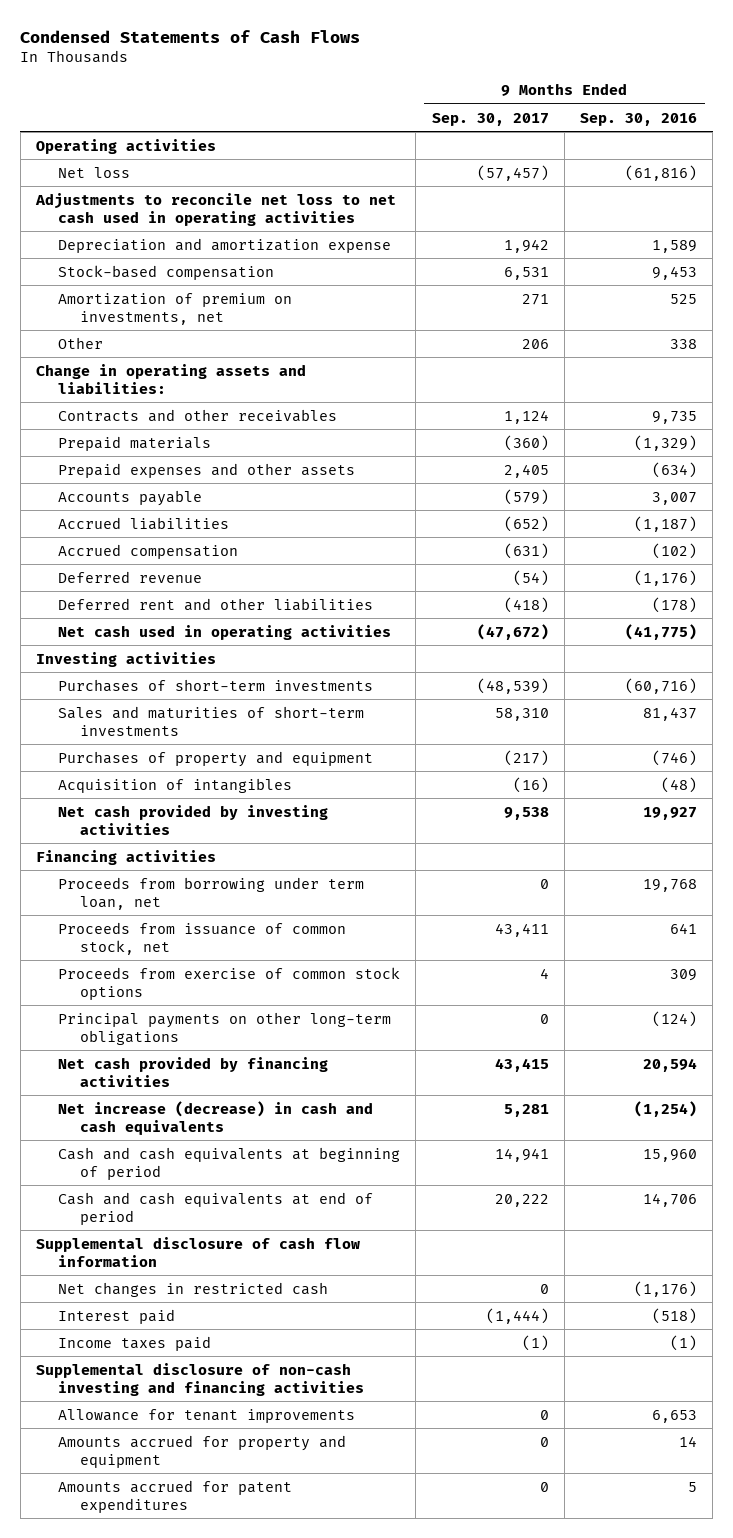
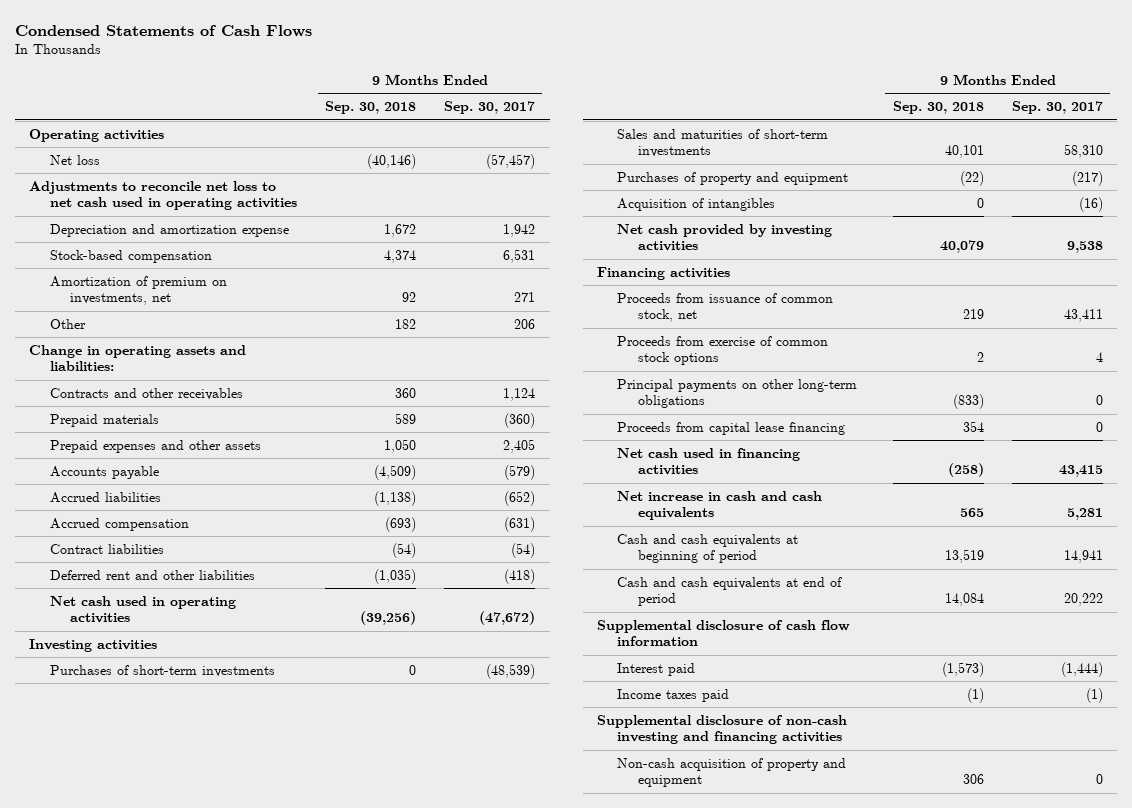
[580,112,698,126] Sep. 30, 2016 -> none
none -> [325,101,417,115] Sep. 30, 2018
[58,570,203,583] Deferred revenue -> none
none -> [49,543,164,554] Contract liabilities
[58,876,365,910] Proceeds from borrowing under term loan, net -> none
none -> [617,421,846,435] Proceeds from capital lease financing
[58,1056,329,1087] Net cash provided by financing activities -> [617,447,801,476] Net cash used in financing activities
[58,1100,374,1135] Net increase (decrease) in cash and cash equivalents -> [617,490,823,521] Net increase in cash and cash equivalents
[58,1281,329,1297] Net changes in restricted cash -> none
[58,1408,356,1423] Allowance for tenant improvements -> none
[58,1434,347,1468] Amounts accrued for property and equipment -> none
[58,1479,293,1513] Amounts accrued for patent expenditures -> none
none -> [617,757,847,788] Non-cash acquisition of property and equipment

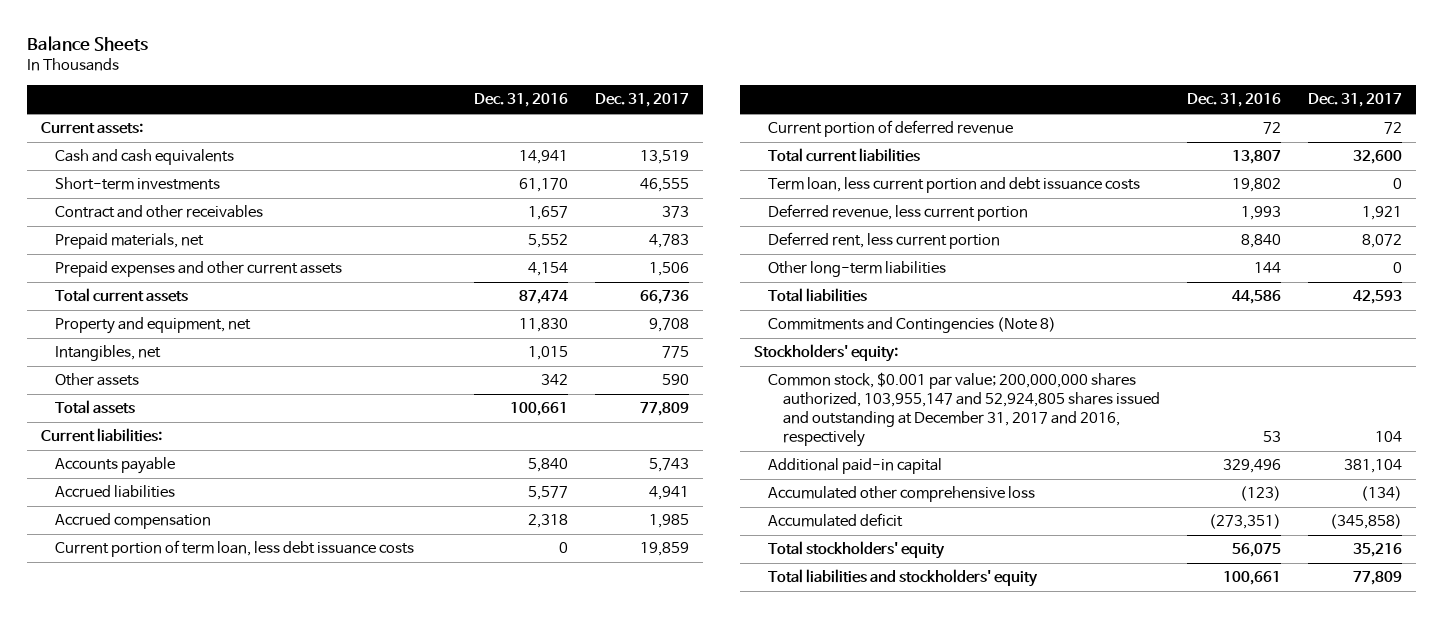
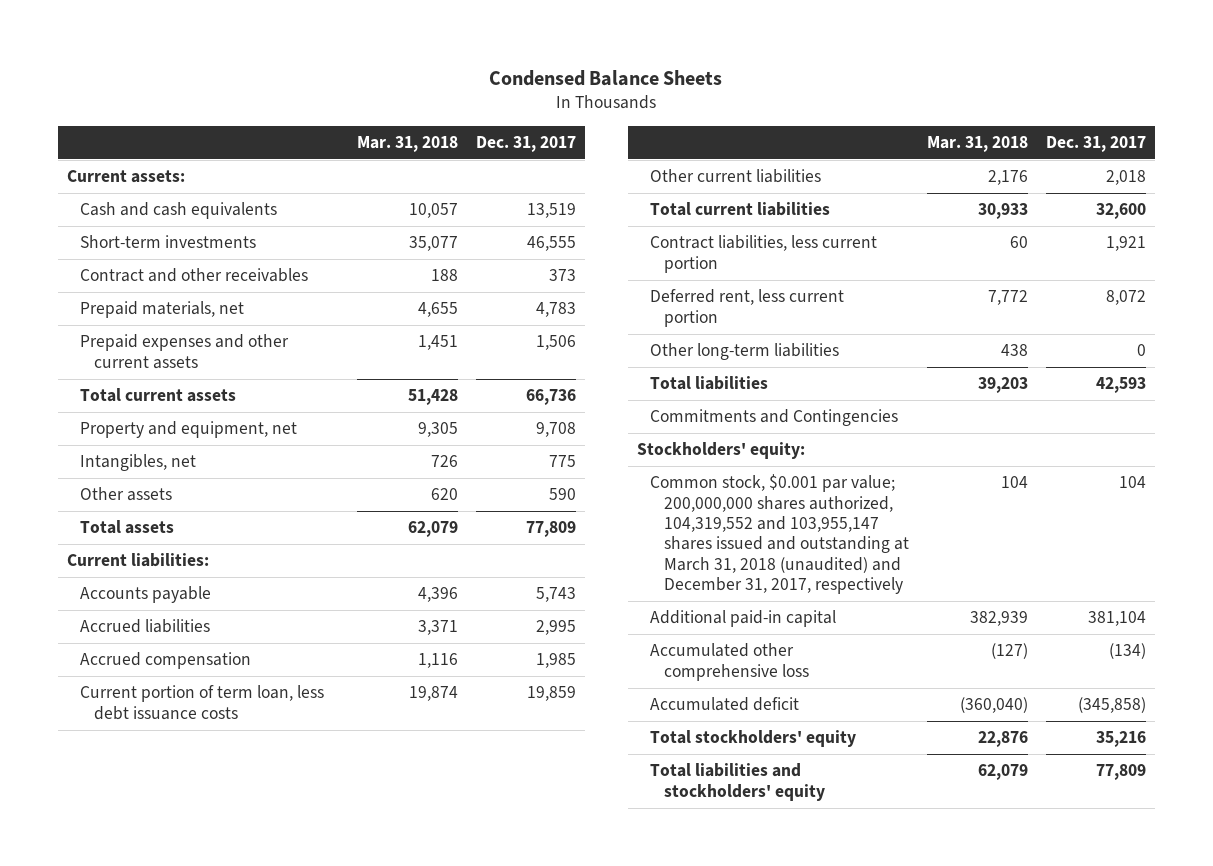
[27,36,149,52] Balance Sheets -> [489,69,723,86] Condensed Balance Sheets
[473,93,568,108] Dec. 31, 2016 -> none
none -> [356,136,458,153] Mar. 31, 2018
[649,486,690,501] 4,941 -> [535,620,576,636] 2,995
[768,120,1014,138] Current portion of deferred revenue -> none
none -> [650,169,822,184] Other current liabilities
[768,177,1141,194] Term loan, less current portion and debt issuance costs -> none
[768,204,1029,222] Deferred revenue, less current portion -> [650,235,878,273] Contract liabilities, less current portion
[768,317,1057,334] Commitments and Contingencies (Note 8) -> [650,409,899,427] Commitments and Contingencies
[768,372,1160,448] Common stock, $0.001 par value; 200,000,000 shares authorized, 103,955,147 and 52,924,805 shares issued and outstanding at December 31, 2017 and 2016, respectively -> [650,474,909,595] Common stock, $0.001 par value; 200,000,000 shares authorized, 104,319,552 and 103,955,147 shares issued and outstanding at March 31, 2018 (unaudited) and December 31, 2017, respectively

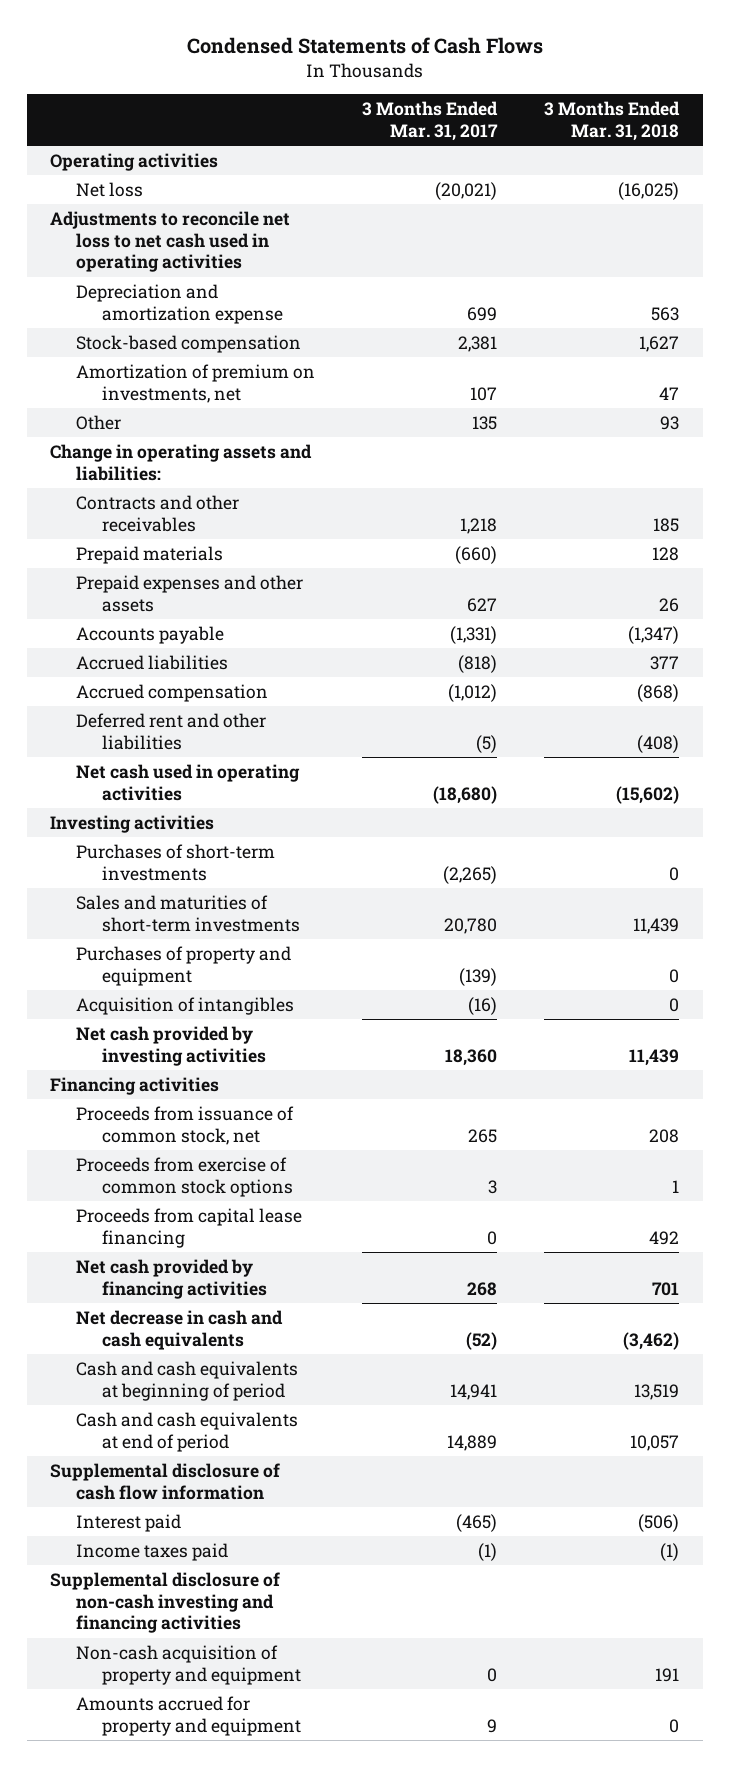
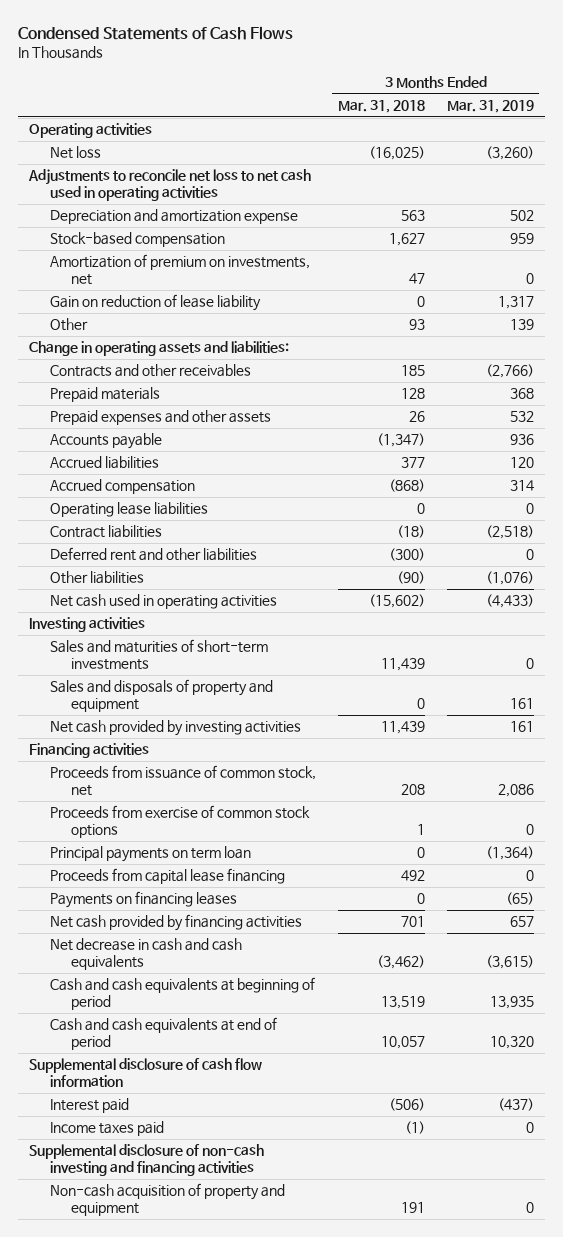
[362,101,499,141] 3 Months Ended Mar. 31, 2017 -> none
none -> [446,99,534,113] Mar. 31, 2019
none -> [50,294,262,312] Gain on reduction of lease liability
none -> [50,502,209,518] Operating lease liabilities
none -> [50,525,163,539] Contract liabilities
[637,734,680,753] (408) -> [388,548,425,562] (300)
none -> [50,571,145,585] Other liabilities
[76,843,276,881] Purchases of short-term investments -> none
[76,996,295,1015] Acquisition of intangibles -> none
[76,945,292,986] Purchases of property and equipment -> [50,679,274,712] Sales and disposals of property and equipment
none -> [50,846,252,863] Principal payments on term loan
none -> [50,891,238,909] Payments on financing leases
[76,1695,302,1736] Amounts accrued for property and equipment -> none

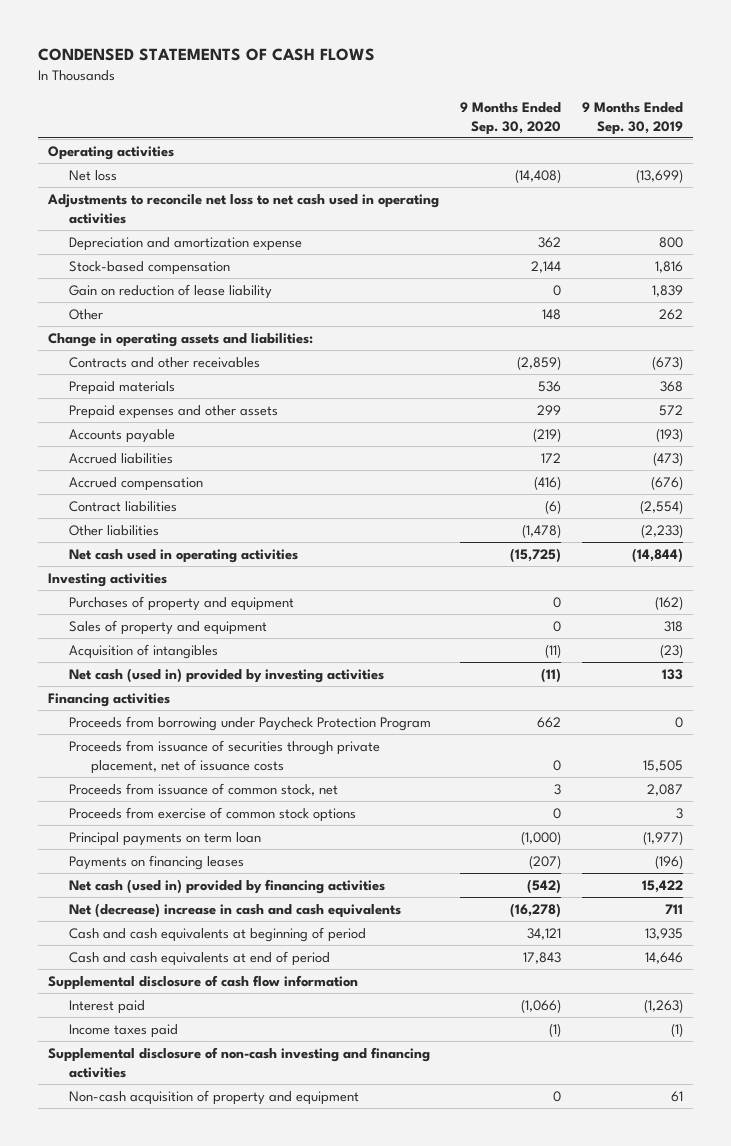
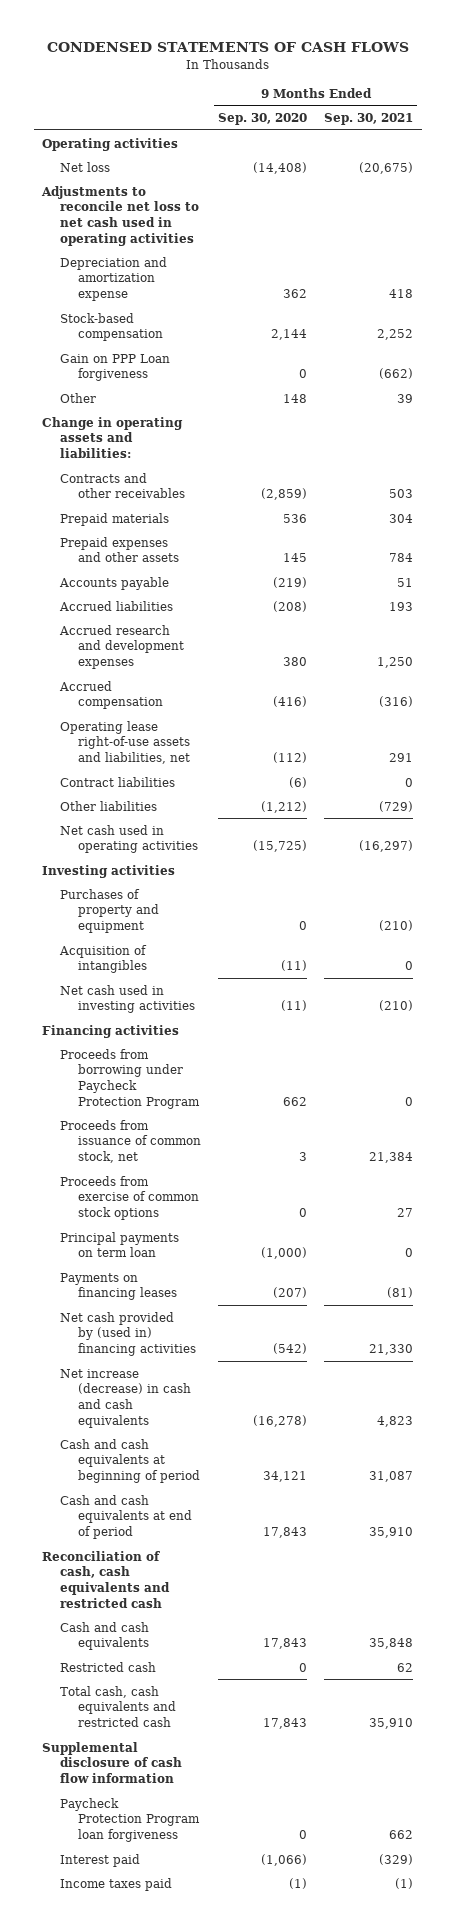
[581,101,683,135] 9 Months Ended Sep. 30, 2019 -> none
none -> [324,113,414,126] Sep. 30, 2021
[69,283,273,299] Gain on reduction of lease liability -> none
none -> [60,353,171,382] Gain on PPP Loan forgiveness
[536,404,561,415] 299 -> [283,553,308,563] 145
[540,452,561,463] 172 -> [273,600,308,612] (208)
none -> [59,624,184,669] Accrued research and development expenses
none -> [60,720,190,764] Operating lease right-of-use assets and liabilities, net
[521,523,561,538] (1,478) -> [261,800,308,813] (1,212)
[69,619,268,635] Sales of property and equipment -> none
[69,667,385,683] Net cash (used in) provided by investing activities -> [60,984,195,1014] Net cash used in investing activities
[69,739,381,774] Proceeds from issuance of securities through private placement, net of issuance costs -> none
[69,878,386,894] Net cash (used in) provided by financing activities -> [60,1311,196,1356] Net cash provided by (used in) financing activities
[69,902,402,918] Net (decrease) increase in cash and cash equivalents -> [60,1368,191,1428] Net increase (decrease) in cash and cash equivalents
none -> [42,1550,171,1608] Reconciliation of cash, cash equivalents and restricted cash
none -> [60,1621,150,1651] Cash and cash equivalents
none -> [60,1661,157,1672] Restricted cash
none -> [60,1685,176,1727] Total cash, cash equivalents and restricted cash
none -> [60,1797,200,1842] Paycheck Protection Program loan forgiveness
[47,1046,430,1078] Supplemental disclosure of non-cash investing and financing activities -> none
[69,1089,360,1105] Non-cash acquisition of property and equipment -> none

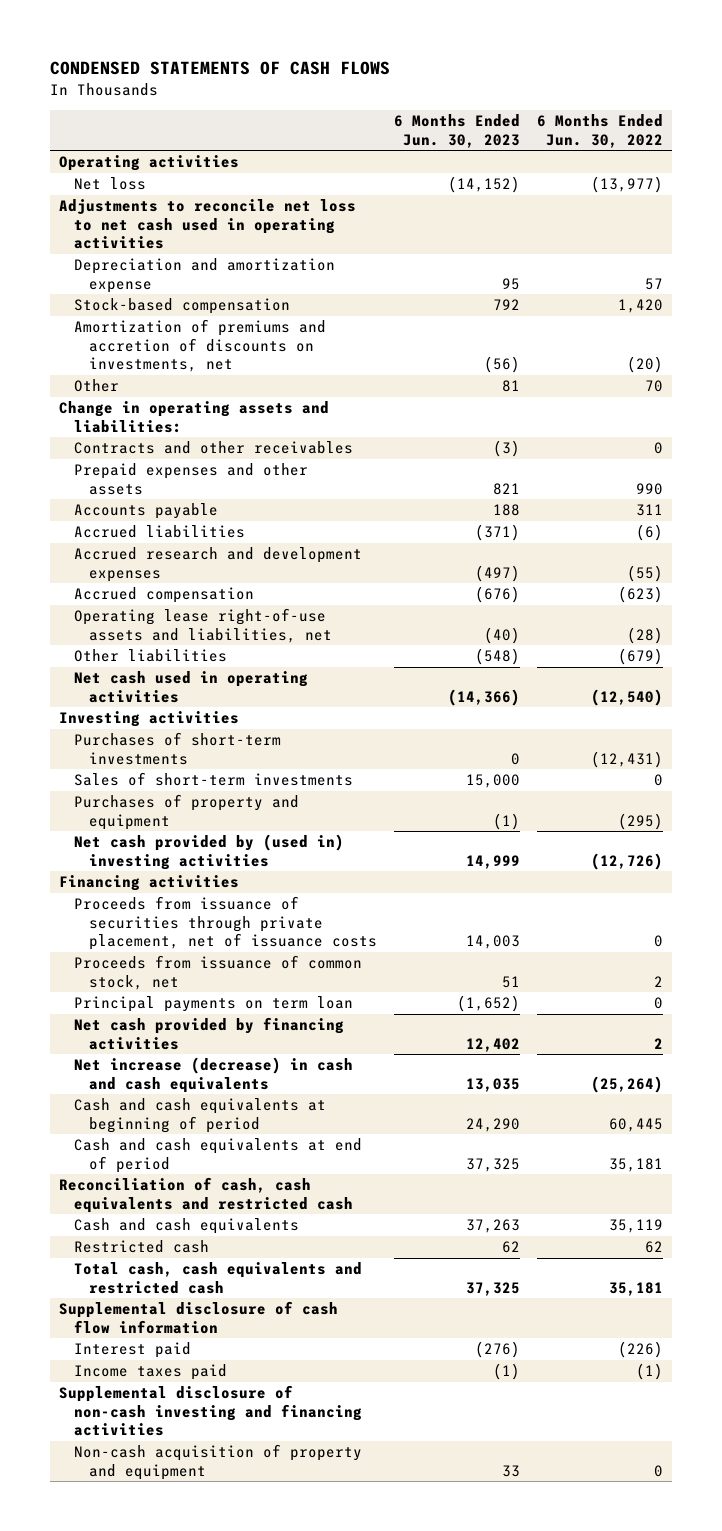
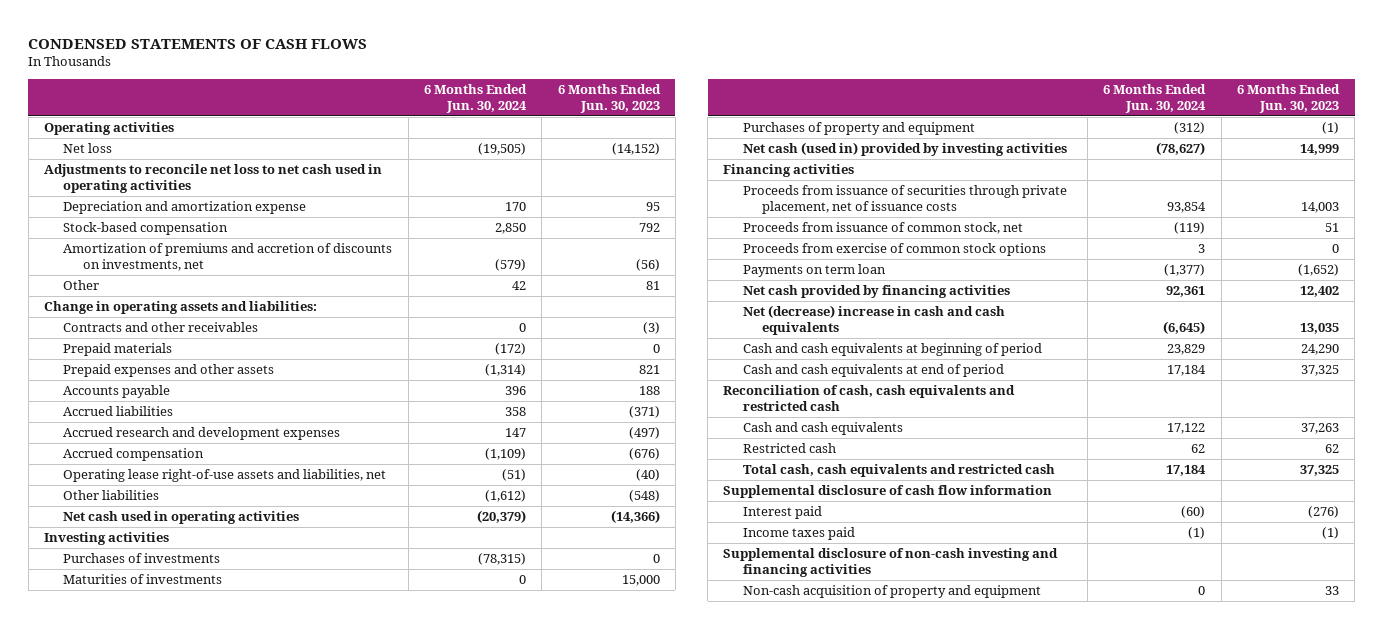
[537,114,664,148] 6 Months Ended Jun. 30, 2022 -> none
none -> [423,84,527,113] 6 Months Ended Jun. 30, 2024
none -> [63,343,173,357] Prepaid materials
[74,772,354,787] Sales of short-term investments -> none
[74,732,282,765] Purchases of short-term investments -> [63,553,221,564] Purchases of investments
none -> [63,574,223,585] Maturities of investments
[74,834,345,870] Net cash provided by (used in) investing activities -> [742,142,1067,157] Net cash (used in) provided by investing activities
none -> [742,243,1046,257] Proceeds from exercise of common stock options
[74,996,354,1013] Principal payments on term loan -> [742,264,886,278] Payments on term loan
[74,1057,354,1093] Net increase (decrease) in cash and cash equivalents -> [742,305,1005,335] Net (decrease) increase in cash and cash equivalents

